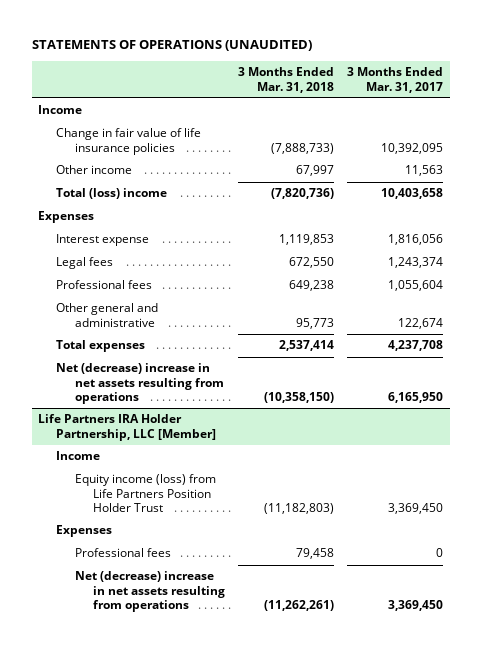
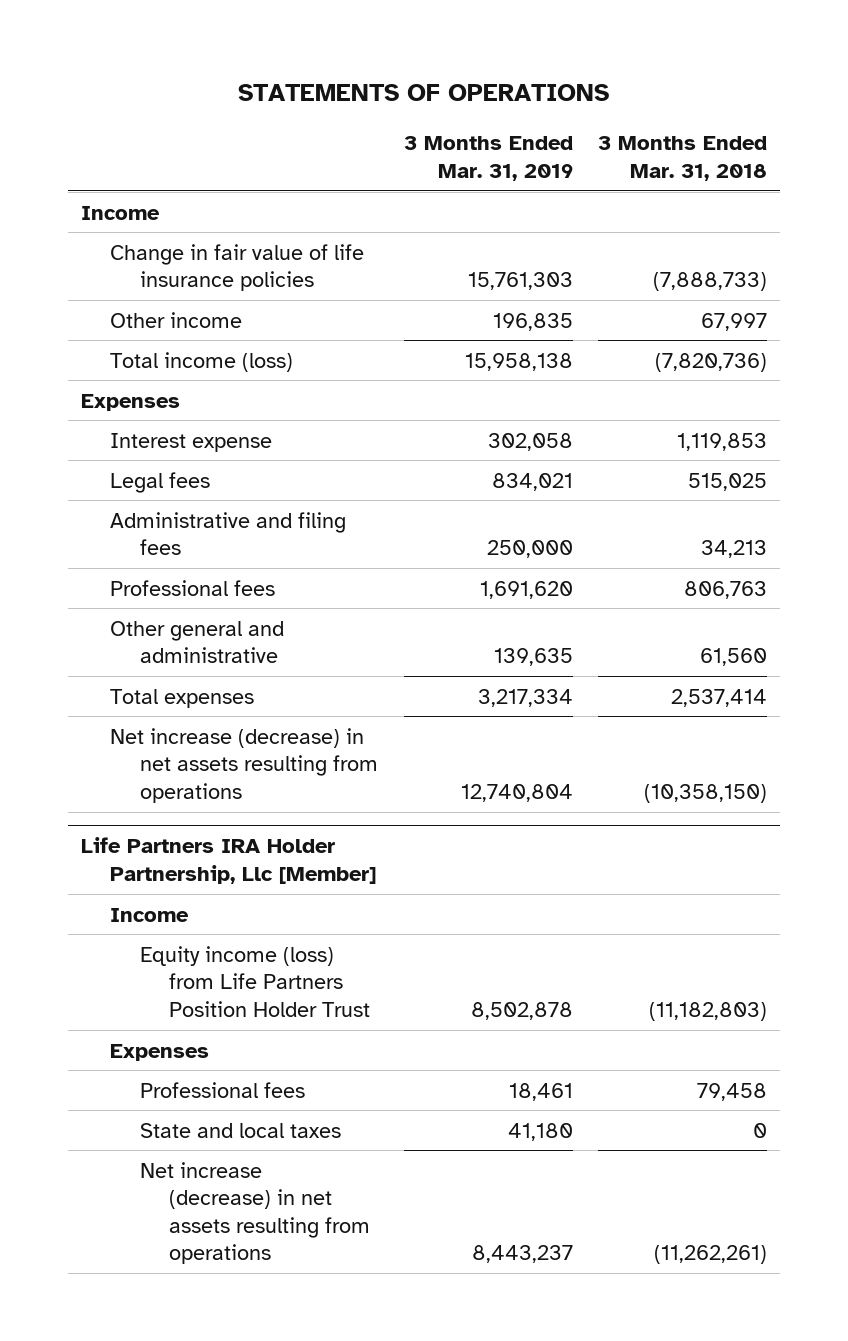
[31,40,312,52] STATEMENTS OF OPERATIONS (UNAUDITED) -> [238,84,610,102] STATEMENTS OF OPERATIONS
[347,67,444,93] 3 Months Ended Mar. 31, 2017 -> none
none -> [403,136,573,181] 3 Months Ended Mar. 31, 2019
[56,188,168,200] Total (loss) income -> [110,351,294,372] Total income (loss)
[288,257,334,269] 672,550 -> [688,472,768,491] 515,025
none -> [110,511,347,556] Administrative and filing fees
[288,280,334,292] 649,238 -> [684,580,768,599] 806,763
[295,317,334,329] 95,773 -> [700,648,768,667] 61,560
[56,363,224,404] Net (decrease) increase in net assets resulting from operations -> [110,727,378,803] Net increase (decrease) in net assets resulting from operations
[38,414,217,441] Life Partners IRA Holder Partnership, LLC [Member] -> [80,837,377,884] Life Partners IRA Holder Partnership, Llc [Member]
none -> [139,1122,341,1138] State and local taxes
[74,571,225,612] Net (decrease) increase in net assets resulting from operations -> [139,1161,371,1265] Net increase (decrease) in net assets resulting from operations

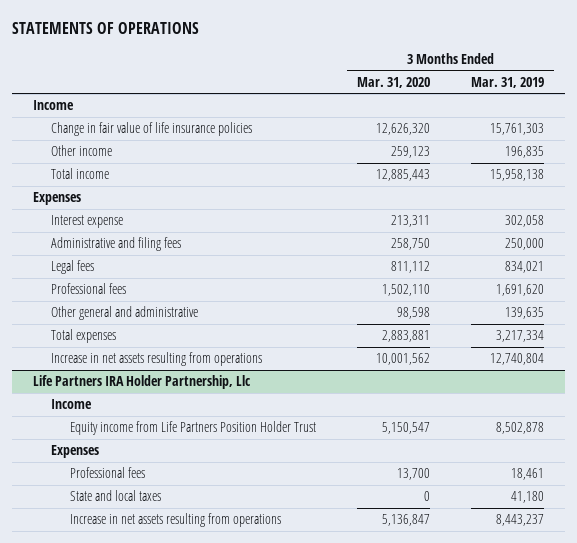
[598,136,768,181] 3 Months Ended Mar. 31, 2018 -> none
none -> [357,76,431,88] Mar. 31, 2020
[110,351,294,372] Total income (loss) -> [51,168,110,180] Total income
[110,471,211,493] Legal fees -> [51,260,95,275] Legal fees
[110,727,378,803] Net increase (decrease) in net assets resulting from operations -> [51,352,263,367] Increase in net assets resulting from operations
[80,837,377,884] Life Partners IRA Holder Partnership, Llc [Member] -> [32,375,250,390] Life Partners IRA Holder Partnership, Llc
[139,945,371,1017] Equity income (loss) from Life Partners Position Holder Trust -> [69,421,316,436] Equity income from Life Partners Position Holder Trust
[139,1161,371,1265] Net increase (decrease) in net assets resulting from operations -> [69,513,281,528] Increase in net assets resulting from operations

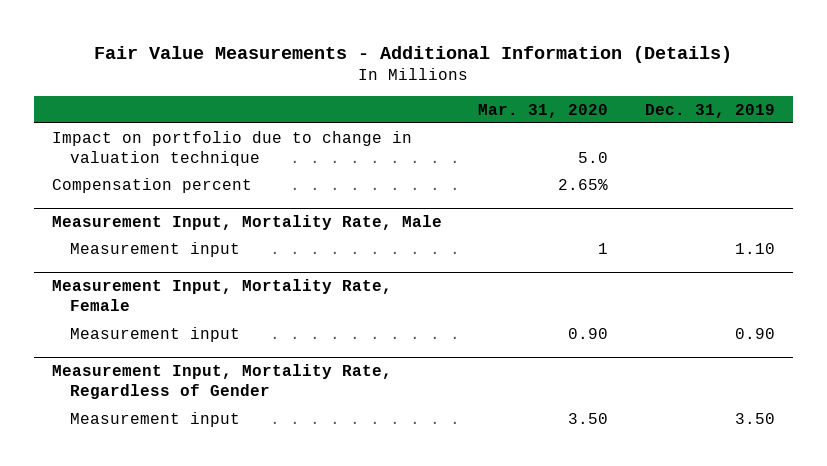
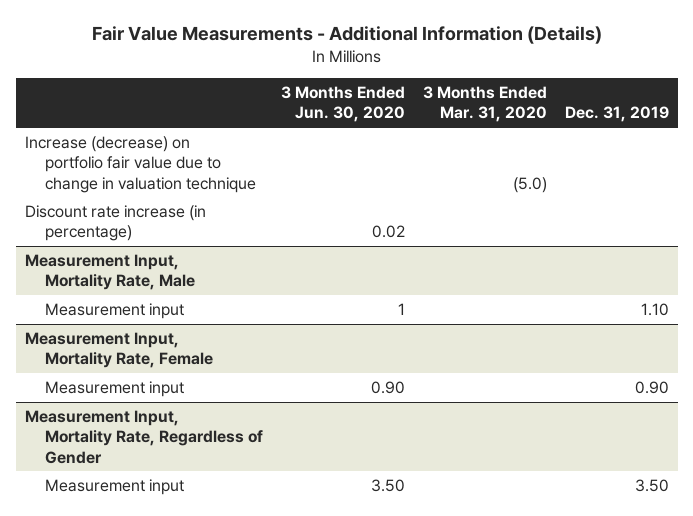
[478,103,609,118] Mar. 31, 2020 -> none
none -> [281,86,406,123] 3 Months Ended Jun. 30, 2020
none -> [423,86,548,123] 3 Months Ended Mar. 31, 2020
[52,177,253,193] Compensation percent -> none
[52,130,413,167] Impact on portfolio due to change in valuation technique -> [24,136,257,193] Increase (decrease) on portfolio fair value due to change in valuation technique
none -> [24,205,206,242] Discount rate increase (in percentage)

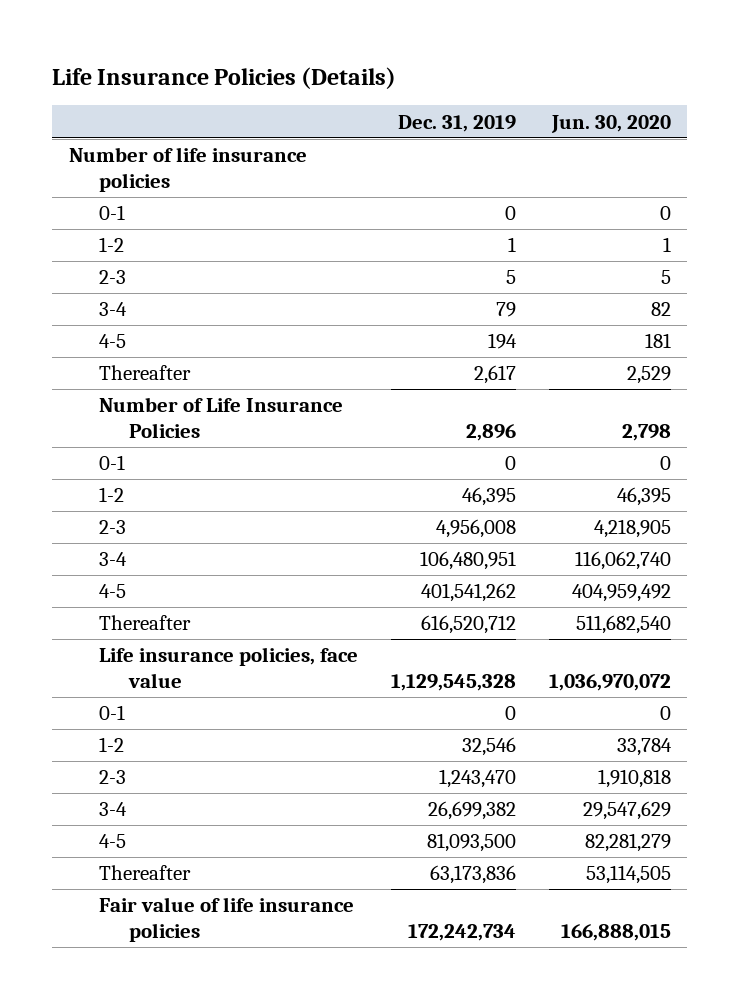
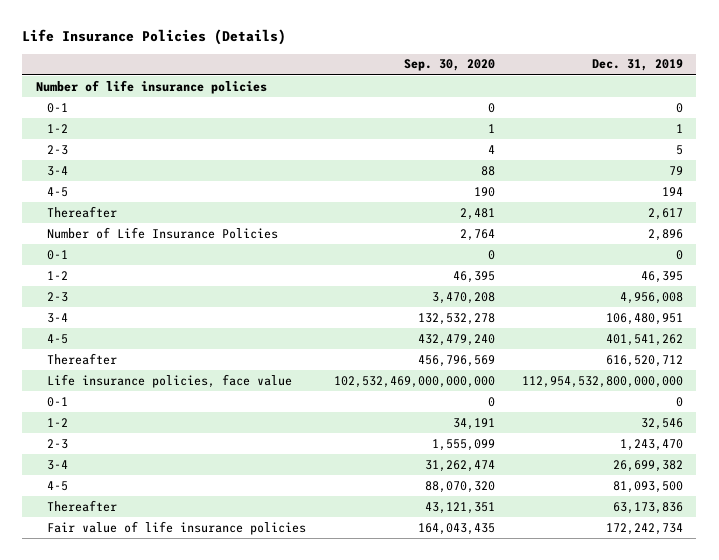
[550,114,671,133] Jun. 30, 2020 -> none
none -> [403,59,495,72] Sep. 30, 2020
[390,674,516,692] 1,129,545,328 -> [521,375,683,388] 112,954,532,800,000,000

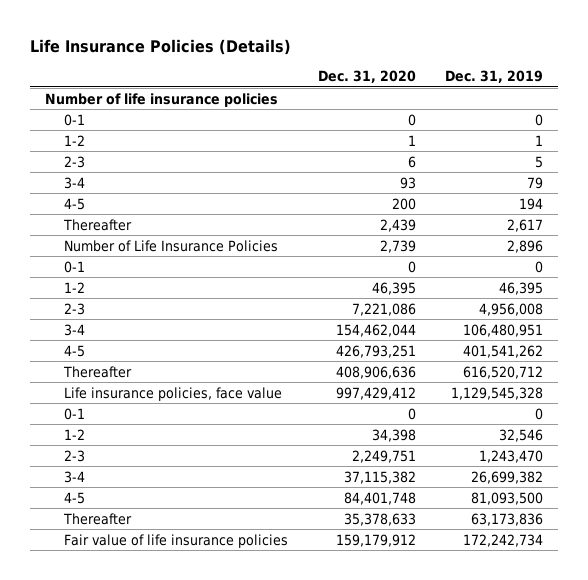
[403,59,495,72] Sep. 30, 2020 -> none
none -> [317,70,416,84] Dec. 31, 2020
[521,375,683,388] 112,954,532,800,000,000 -> [451,386,544,400] 1,129,545,328

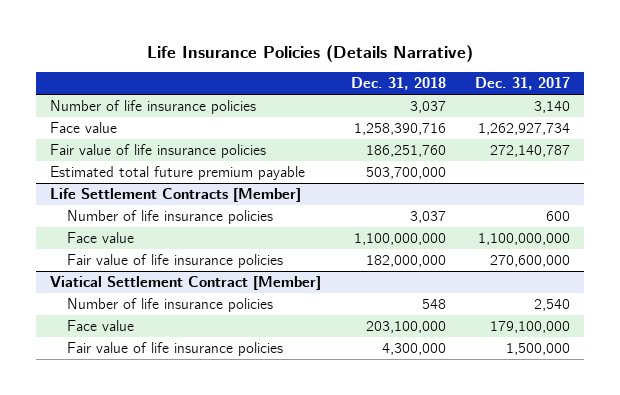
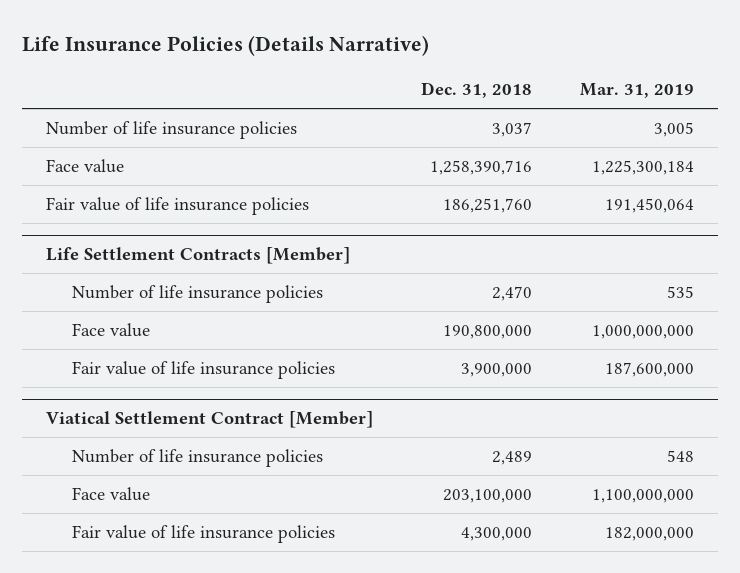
[474,77,570,91] Dec. 31, 2017 -> none
none -> [580,82,695,98] Mar. 31, 2019
[50,165,306,180] Estimated total future premium payable -> none
[409,210,446,223] 3,037 -> [492,286,533,302] 2,470
[353,232,446,245] 1,100,000,000 -> [443,325,533,340] 190,800,000
[365,254,446,267] 182,000,000 -> [461,363,533,378] 3,900,000
[421,298,446,309] 548 -> [492,451,533,466] 2,489

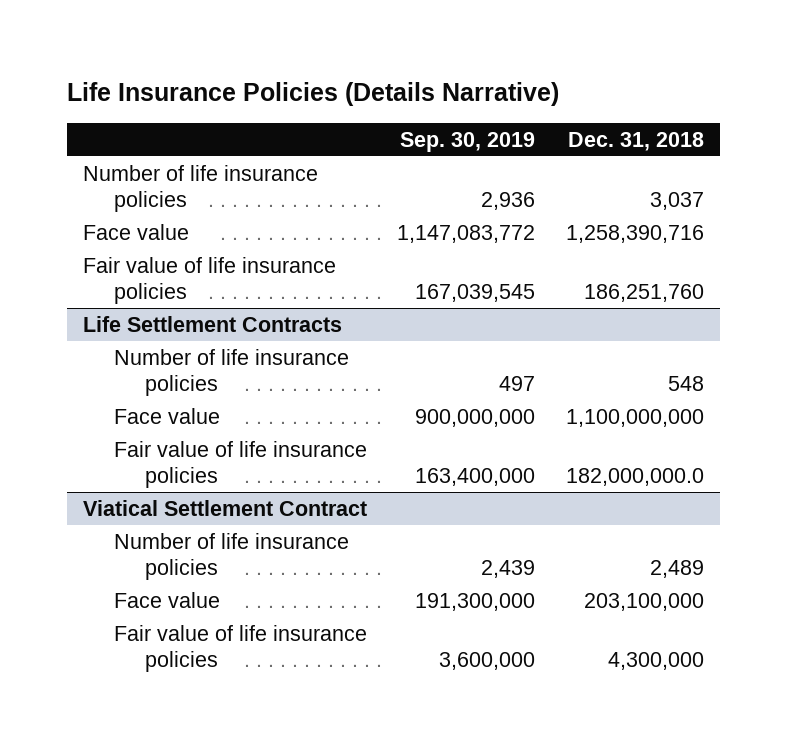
[580,82,695,98] Mar. 31, 2019 -> none
none -> [400,131,536,152] Sep. 30, 2019
[45,247,350,265] Life Settlement Contracts [Member] -> [82,315,342,332] Life Settlement Contracts
[492,286,533,302] 2,470 -> [668,376,705,392] 548
[443,325,533,340] 190,800,000 -> [566,408,705,427] 1,100,000,000
[461,363,533,378] 3,900,000 -> [566,468,705,487] 182,000,000.0
[45,411,373,429] Viatical Settlement Contract [Member] -> [82,499,367,516] Viatical Settlement Contract

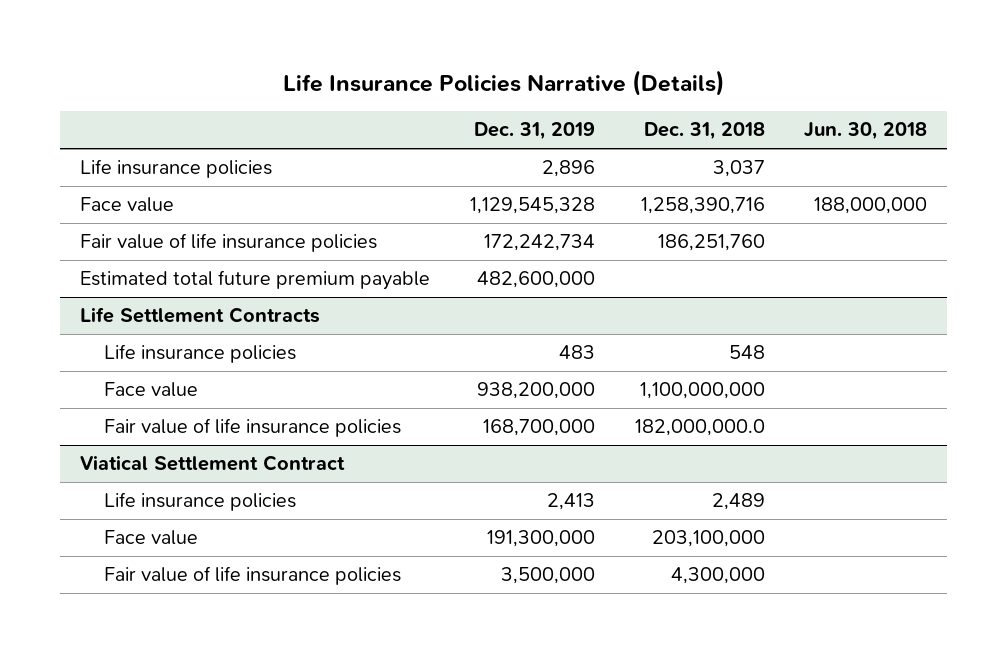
[67,82,560,107] Life Insurance Policies (Details Narrative) -> [282,69,725,96] Life Insurance Policies Narrative (Details)
[400,131,536,152] Sep. 30, 2019 -> none
none -> [473,122,595,141] Dec. 31, 2019
none -> [804,122,928,141] Jun. 30, 2018
[82,164,318,213] Number of life insurance policies -> [79,159,272,179] Life insurance policies
none -> [79,270,430,291] Estimated total future premium payable
[113,348,349,397] Number of life insurance policies -> [103,344,296,364] Life insurance policies
[113,532,349,581] Number of life insurance policies -> [103,492,296,512] Life insurance policies

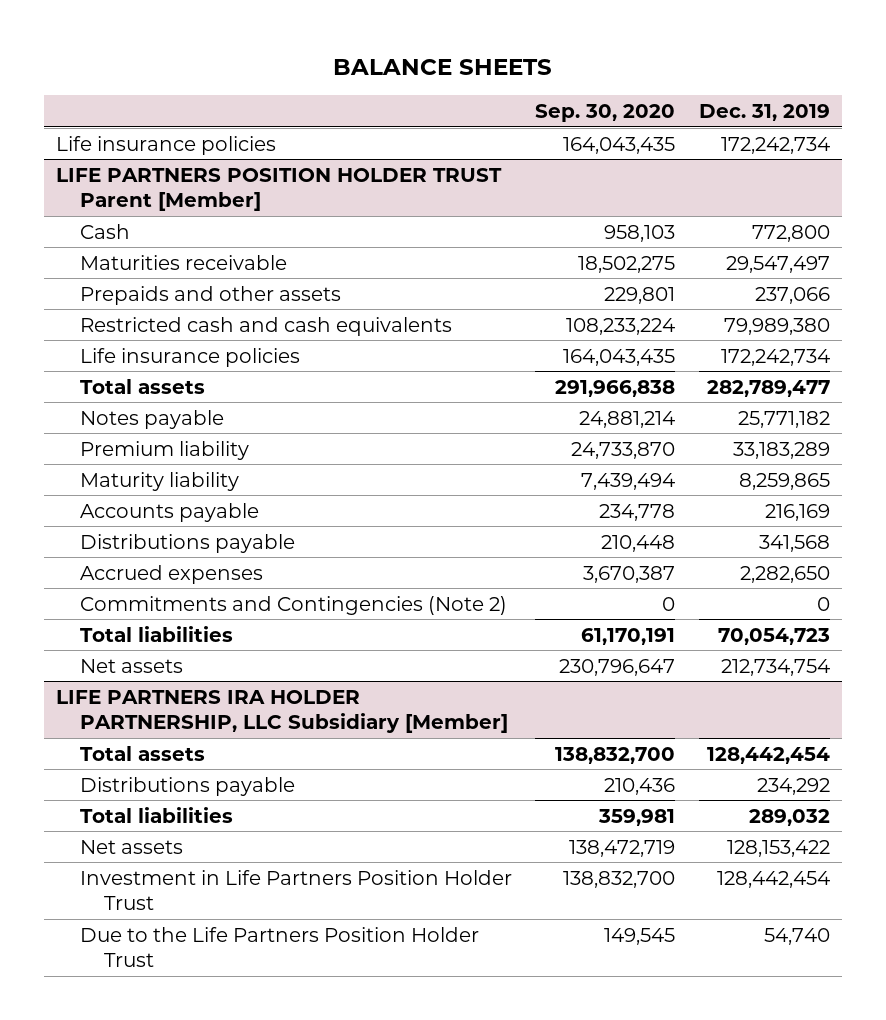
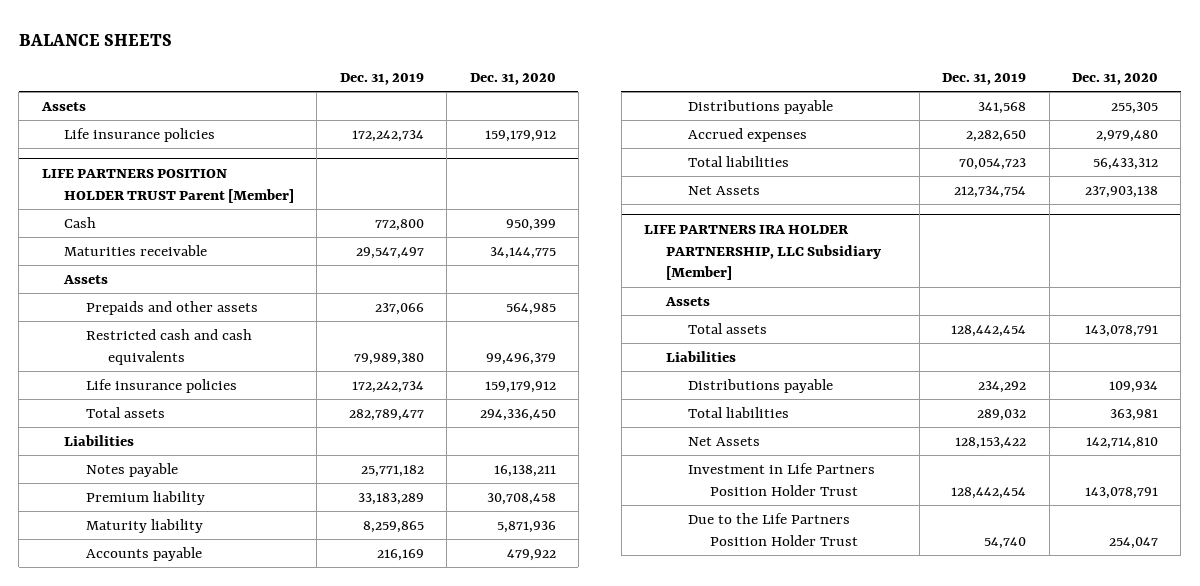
[535,103,676,122] Sep. 30, 2020 -> none
none -> [469,72,556,85] Dec. 31, 2020
none -> [40,102,86,112] Assets
none -> [62,275,108,285] Assets
none -> [63,435,134,447] Liabilities
[79,595,507,615] Commitments and Contingencies (Note 2) -> none
[79,658,183,673] Net assets -> [688,186,761,196] Net Assets
none -> [665,297,711,307] Assets
none -> [666,351,737,363] Liabilities
[79,839,183,854] Net assets -> [688,437,761,447] Net Assets

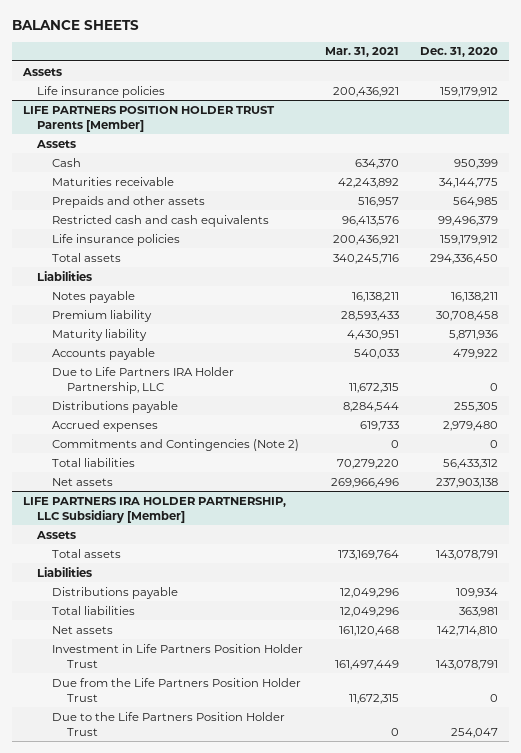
[339,72,424,85] Dec. 31, 2019 -> none
none -> [324,47,399,58] Mar. 31, 2021
[41,168,294,203] LIFE PARTNERS POSITION HOLDER TRUST Parent [Member] -> [22,105,275,132] LIFE PARTNERS POSITION HOLDER TRUST Parents [Member]
none -> [36,139,77,148] Assets
[62,275,108,285] Assets -> none
none -> [52,366,235,394] Due to Life Partners IRA Holder Partnership, LLC
none -> [52,438,300,451] Commitments and Contingencies (Note 2)
[688,186,761,196] Net Assets -> [52,477,114,486] Net assets
[688,437,761,447] Net Assets -> [52,625,114,634] Net assets
none -> [52,677,302,702] Due from the Life Partners Position Holder Trust

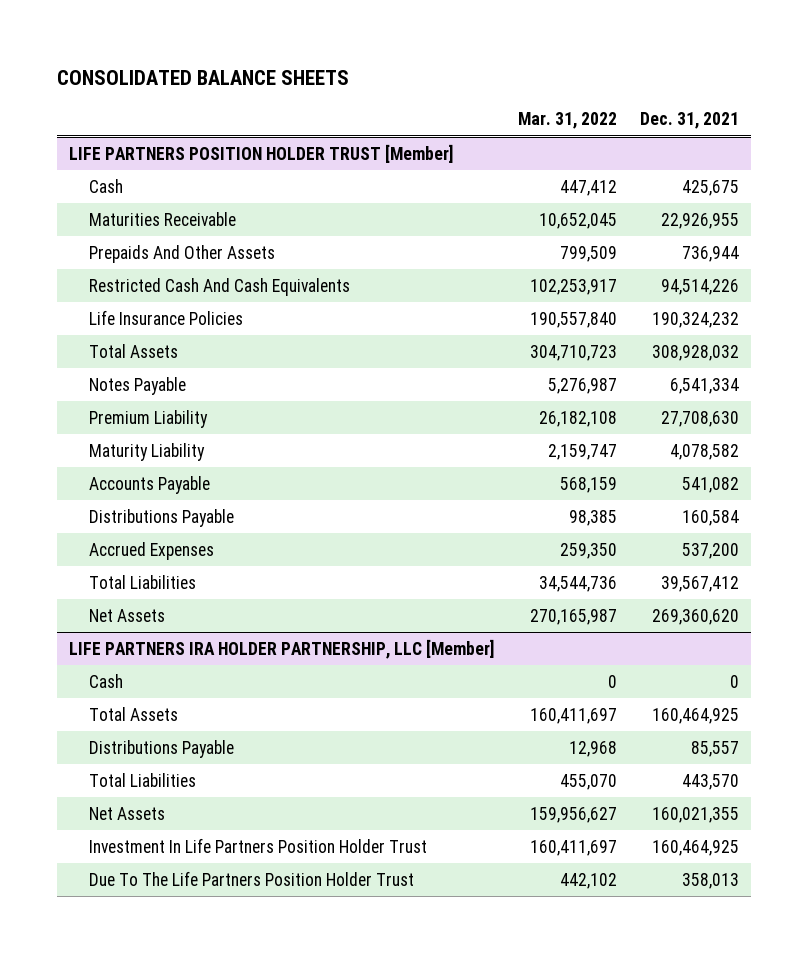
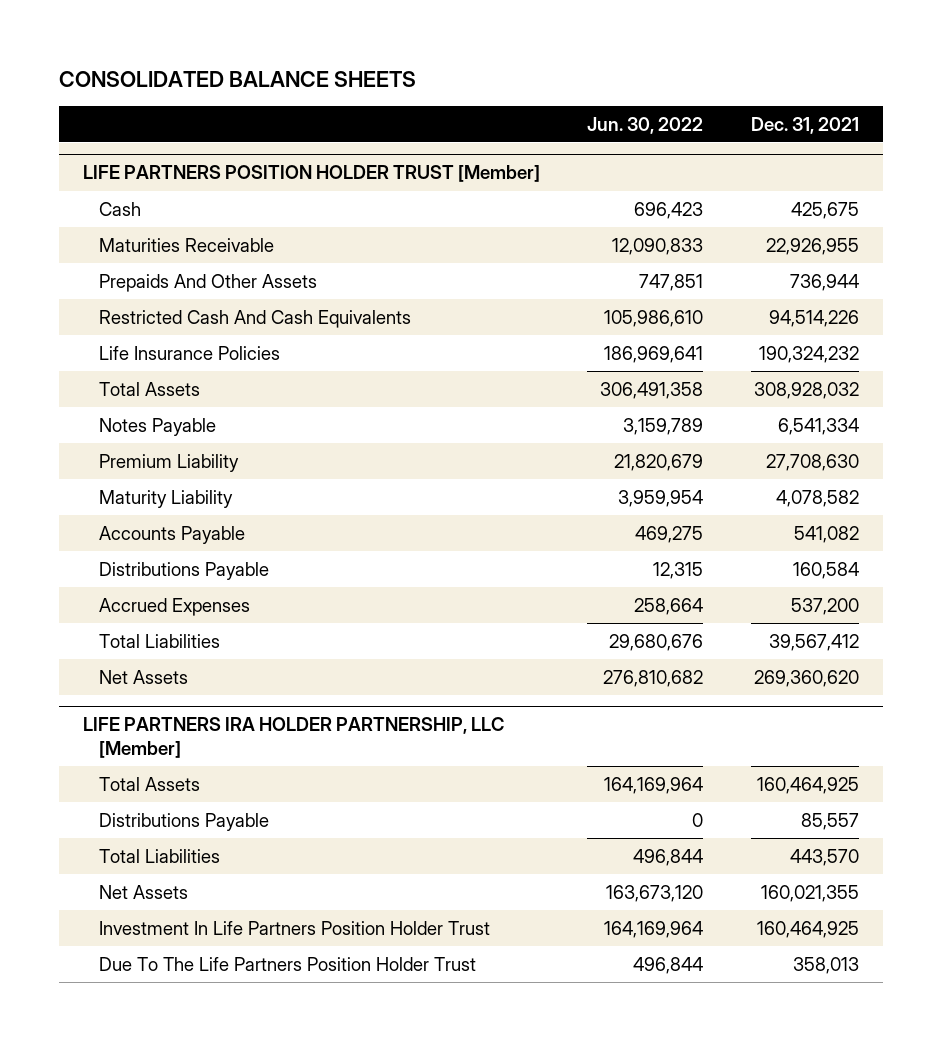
[517,112,617,130] Mar. 31, 2022 -> none
none -> [587,116,704,134] Jun. 30, 2022
[88,673,123,688] Cash -> none

